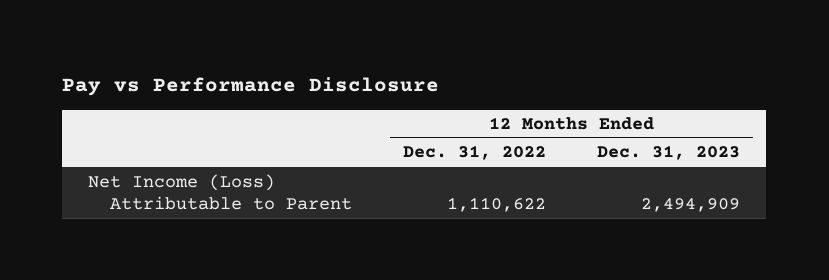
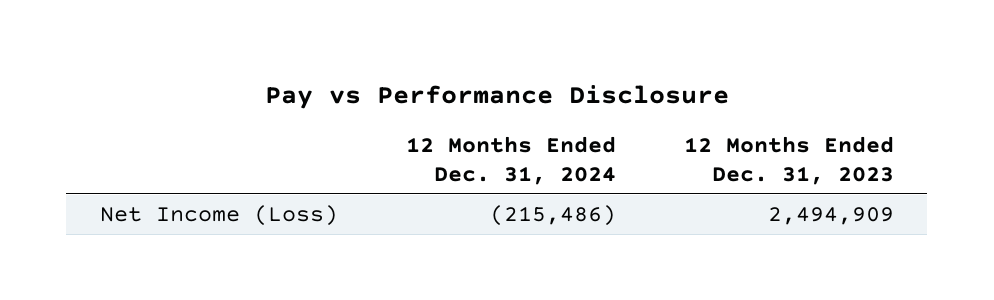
[403,145,547,161] Dec. 31, 2022 -> none
none -> [405,136,616,186] 12 Months Ended Dec. 31, 2024
[88,173,352,211] Net Income (Loss) Attributable to Parent -> [99,205,338,227] Net Income (Loss)

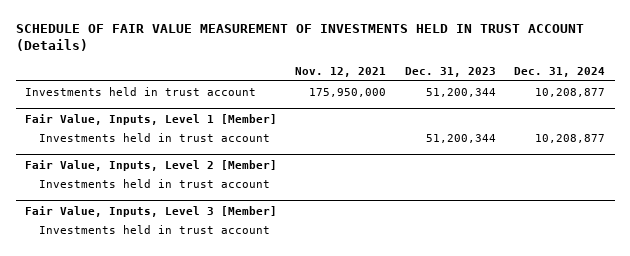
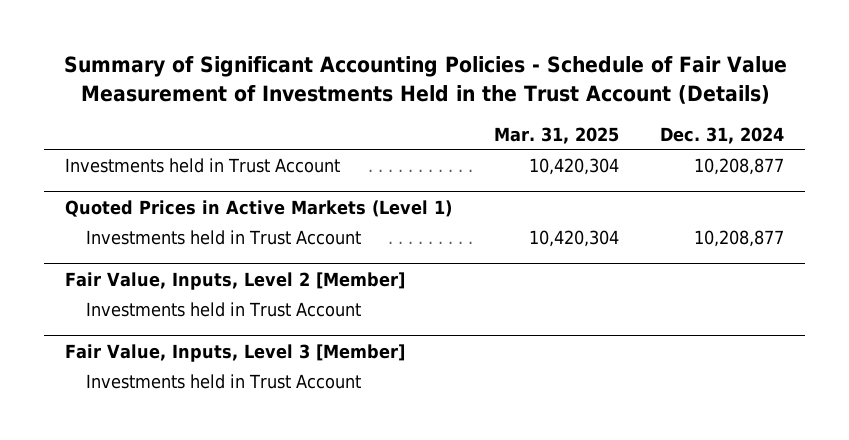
[15,23,584,52] SCHEDULE OF FAIR VALUE MEASUREMENT OF INVESTMENTS HELD IN TRUST ACCOUNT (Details) -> [63,56,787,104] Summary of Significant Accounting Policies - Schedule of Fair Value Measurement of Investments Held in the Trust Account (Details)
[295,67,387,78] Nov. 12, 2021 -> none
[404,67,496,78] Dec. 31, 2023 -> none
none -> [493,126,619,144] Mar. 31, 2025
[24,86,256,96] Investments held in trust account -> [64,157,340,173] Investments held in Trust Account
[24,113,277,125] Fair Value, Inputs, Level 1 [Member] -> [64,199,452,217] Quoted Prices in Active Markets (Level 1)
[39,132,271,142] Investments held in trust account -> [85,229,361,245] Investments held in Trust Account
[39,178,271,188] Investments held in trust account -> [85,301,361,317] Investments held in Trust Account
[39,224,271,234] Investments held in trust account -> [85,373,361,389] Investments held in Trust Account

